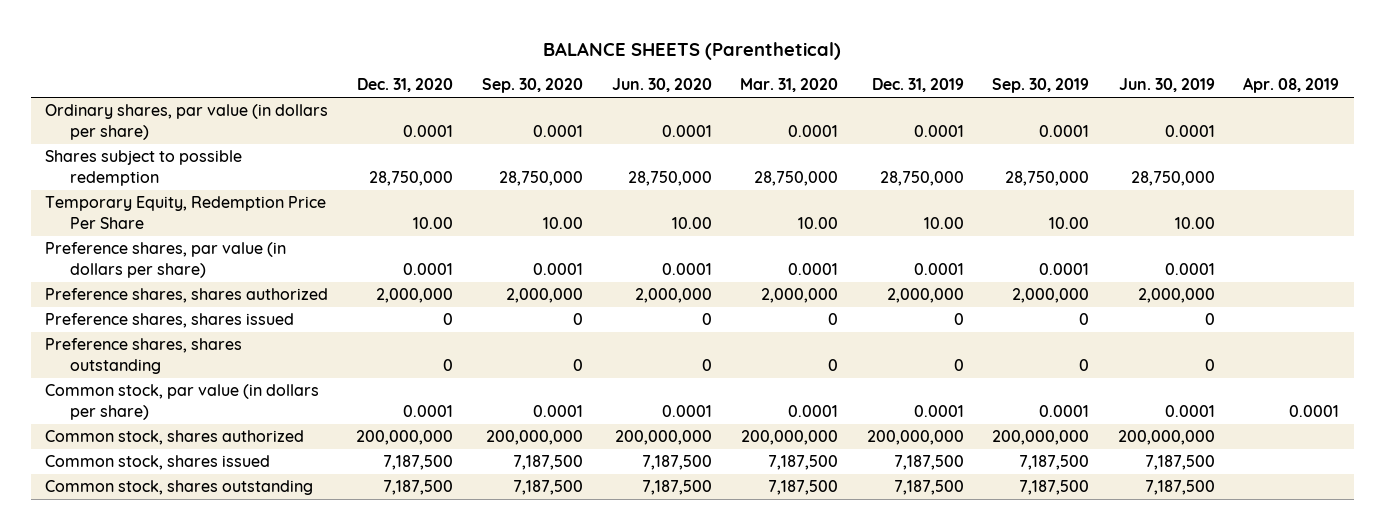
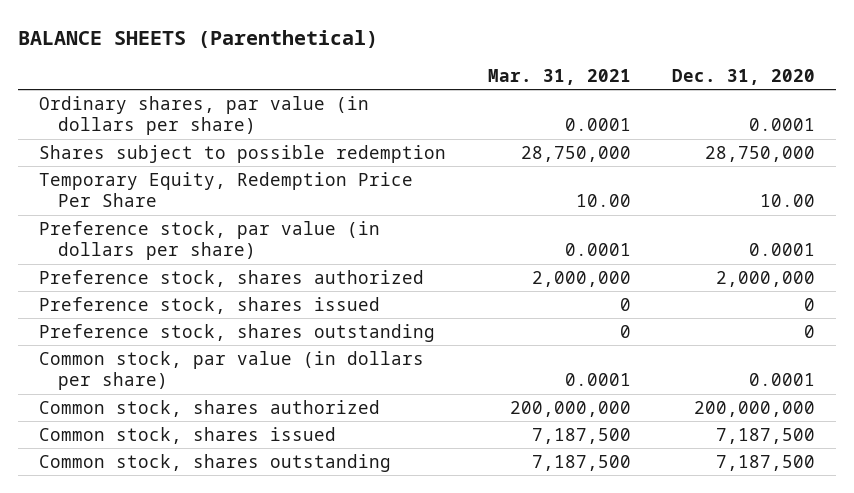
[481,78,583,94] Sep. 30, 2020 -> none
[611,78,712,93] Jun. 30, 2020 -> none
[740,78,839,93] Mar. 31, 2020 -> none
[871,78,964,93] Dec. 31, 2019 -> none
[992,78,1090,94] Sep. 30, 2019 -> none
[1118,78,1215,93] Jun. 30, 2019 -> none
[1243,77,1340,94] Apr. 08, 2019 -> none
none -> [487,68,631,85] Mar. 31, 2021
[44,242,286,278] Preference shares, par value (in dollars per share) -> [38,220,380,261] Preference stock, par value (in dollars per share)
[44,288,328,304] Preference shares, shares authorized -> [38,269,424,287] Preference stock, shares authorized
[44,313,294,329] Preference shares, shares issued -> [38,296,380,314] Preference stock, shares issued
[44,338,242,374] Preference shares, shares outstanding -> [38,323,435,342] Preference stock, shares outstanding

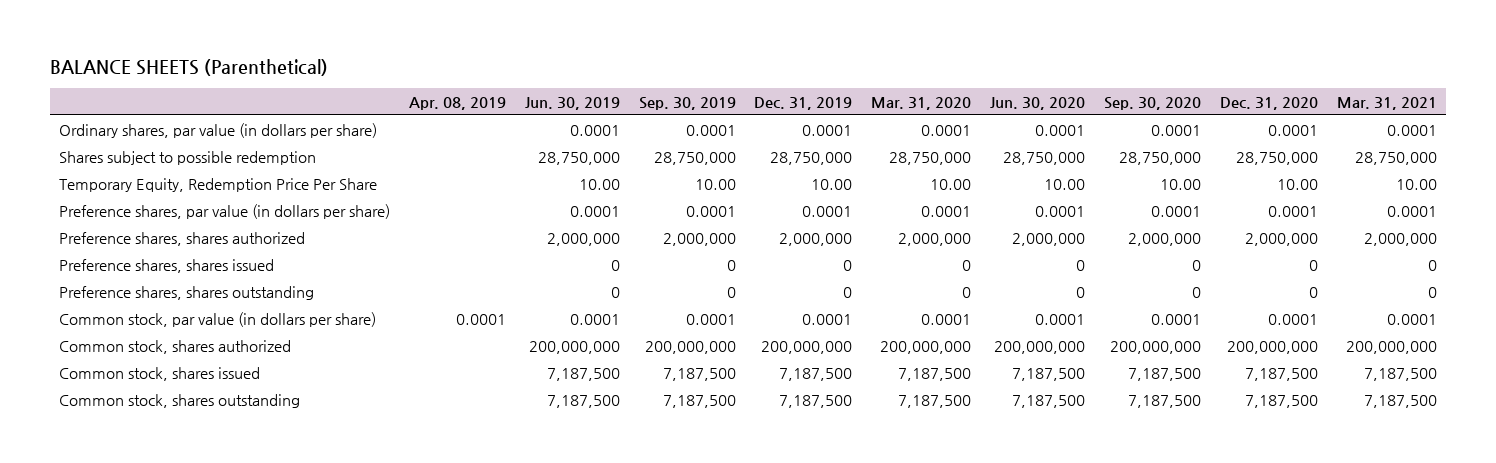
none -> [408,96,506,110] Apr. 08, 2019
none -> [524,96,620,110] Jun. 30, 2019
none -> [638,96,736,110] Sep. 30, 2019
none -> [754,96,853,110] Dec. 31, 2019
none -> [871,96,972,110] Mar. 31, 2020
none -> [990,96,1086,110] Jun. 30, 2020
none -> [1103,96,1201,110] Sep. 30, 2020
[38,220,380,261] Preference stock, par value (in dollars per share) -> [58,203,390,219] Preference shares, par value (in dollars per share)
[38,269,424,287] Preference stock, shares authorized -> [58,231,305,246] Preference shares, shares authorized
[38,296,380,314] Preference stock, shares issued -> [58,258,274,273] Preference shares, shares issued
[38,323,435,342] Preference stock, shares outstanding -> [58,285,314,300] Preference shares, shares outstanding

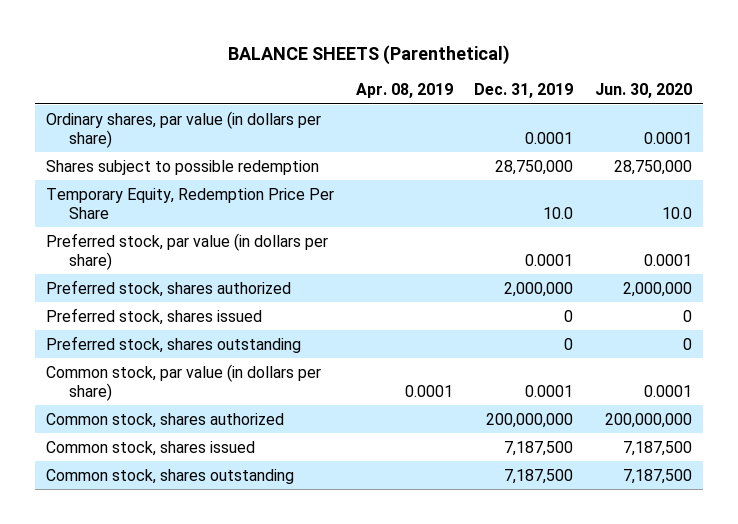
[524,96,620,110] Jun. 30, 2019 -> none
[638,96,736,110] Sep. 30, 2019 -> none
[871,96,972,110] Mar. 31, 2020 -> none
[1103,96,1201,110] Sep. 30, 2020 -> none
[1219,96,1318,110] Dec. 31, 2020 -> none
[1336,96,1437,110] Mar. 31, 2021 -> none
[811,178,853,190] 10.00 -> [543,206,574,219] 10.0
[1044,178,1086,190] 10.00 -> [661,206,692,219] 10.0
[58,203,390,219] Preference shares, par value (in dollars per share) -> [46,232,329,270] Preferred stock, par value (in dollars per share)
[58,231,305,246] Preference shares, shares authorized -> [46,279,292,297] Preferred stock, shares authorized
[58,258,274,273] Preference shares, shares issued -> [46,307,263,325] Preferred stock, shares issued
[58,285,314,300] Preference shares, shares outstanding -> [46,335,302,353] Preferred stock, shares outstanding

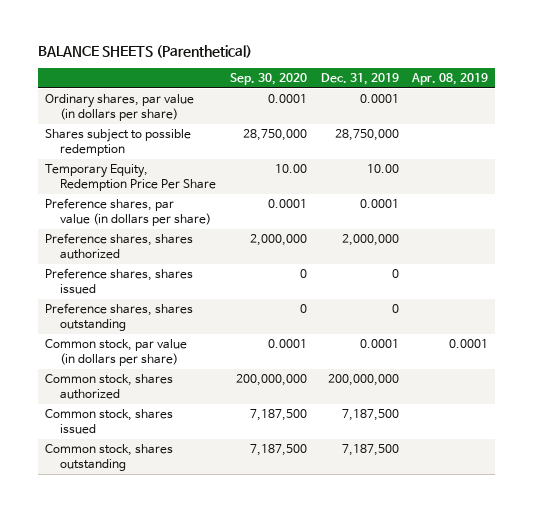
[594,83,692,99] Jun. 30, 2020 -> none
none -> [229,73,307,86] Sep. 30, 2020
[543,206,574,219] 10.0 -> [366,164,399,174] 10.00
[46,232,329,270] Preferred stock, par value (in dollars per share) -> [44,198,211,227] Preference shares, par value (in dollars per share)
[46,279,292,297] Preferred stock, shares authorized -> [44,233,193,260] Preference shares, shares authorized
[46,307,263,325] Preferred stock, shares issued -> [44,268,193,295] Preference shares, shares issued
[46,335,302,353] Preferred stock, shares outstanding -> [44,303,193,332] Preference shares, shares outstanding

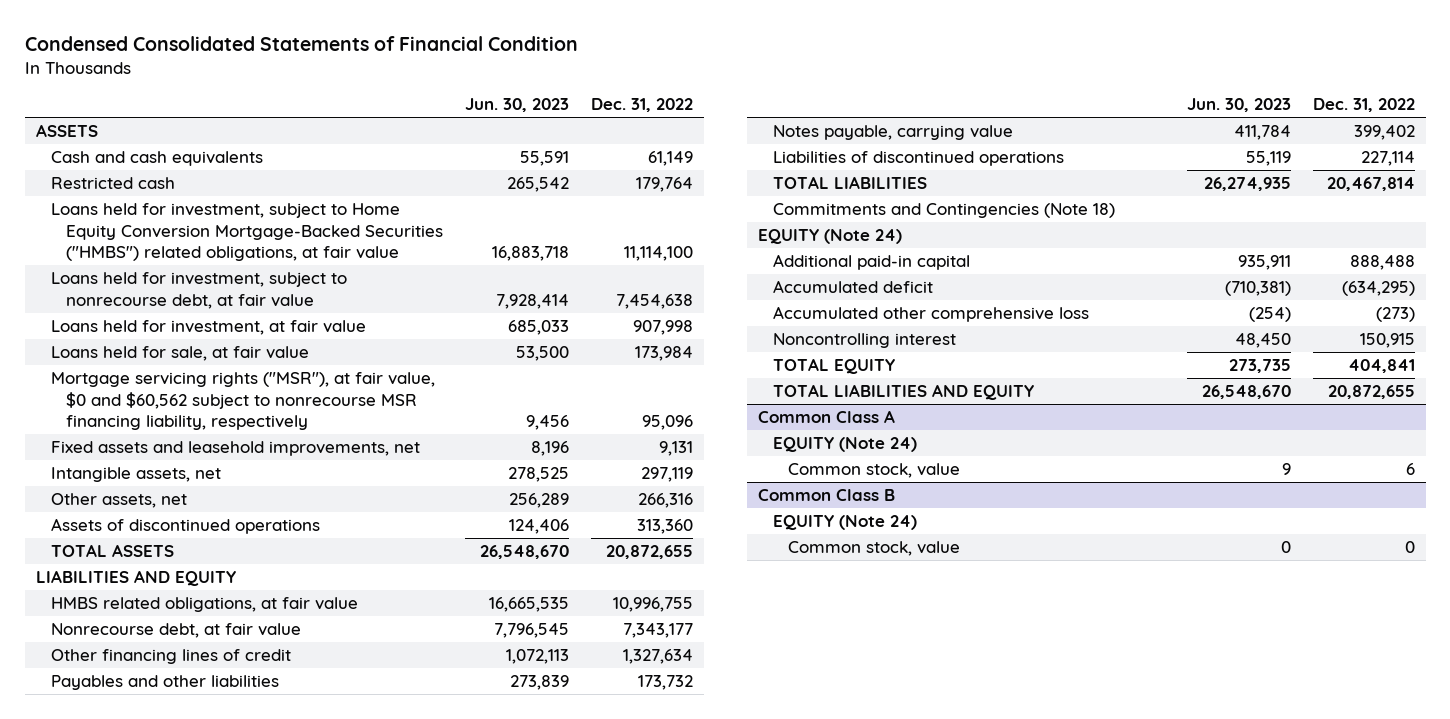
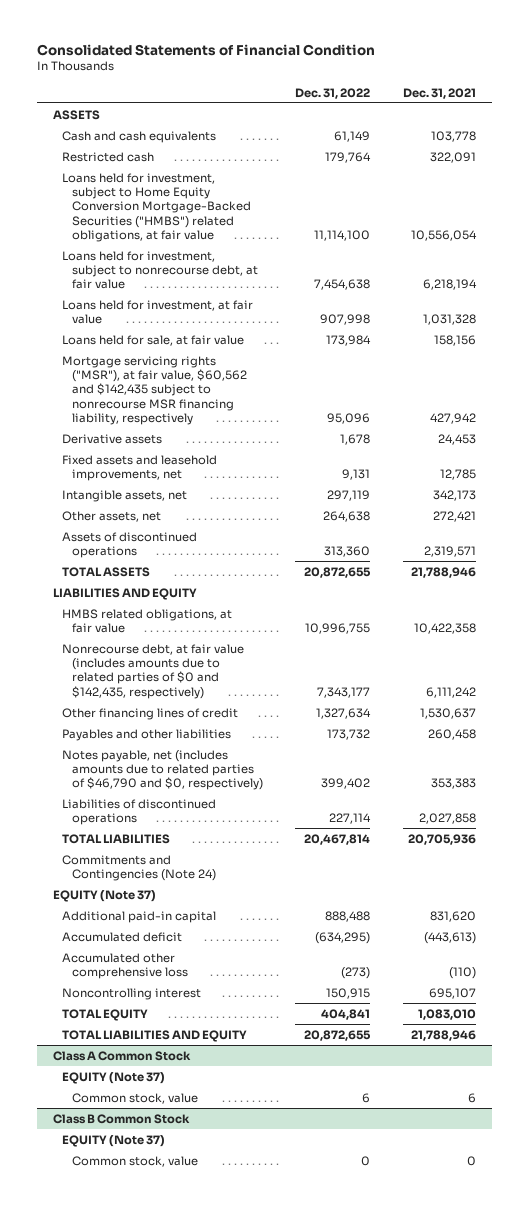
[24,35,578,51] Condensed Consolidated Statements of Financial Condition -> [36,43,375,56] Consolidated Statements of Financial Condition
[464,98,569,113] Jun. 30, 2023 -> none
none -> [402,87,476,99] Dec. 31, 2021
[50,372,435,431] Mortgage servicing rights ("MSR"), at fair value, $0 and $60,562 subject to nonrecourse MSR financing liability, respectively -> [62,355,247,426] Mortgage servicing rights ("MSR"), at fair value, $60,562 and $142,435 subject to nonrecourse MSR financing liability, respectively
none -> [62,433,163,444] Derivative assets
[637,493,693,509] 266,316 -> [323,510,371,522] 264,638
[50,623,301,639] Nonrecourse debt, at fair value -> [62,643,245,699] Nonrecourse debt, at fair value (includes amounts due to related parties of $0 and $142,435, respectively)
[772,125,1013,141] Notes payable, carrying value -> [62,749,263,791] Notes payable, net (includes amounts due to related parties of $46,790 and $0, respectively)
[772,203,1115,219] Commitments and Contingencies (Note 18) -> [62,854,216,881] Commitments and Contingencies (Note 24)
[757,229,902,245] EQUITY (Note 24) -> [52,889,156,902] EQUITY (Note 37)
[757,410,895,424] Common Class A -> [52,1050,191,1061] Class A Common Stock
[772,437,917,453] EQUITY (Note 24) -> [62,1071,166,1084] EQUITY (Note 37)
[757,489,895,502] Common Class B -> [52,1113,190,1124] Class B Common Stock
[772,515,917,531] EQUITY (Note 24) -> [62,1134,166,1147] EQUITY (Note 37)

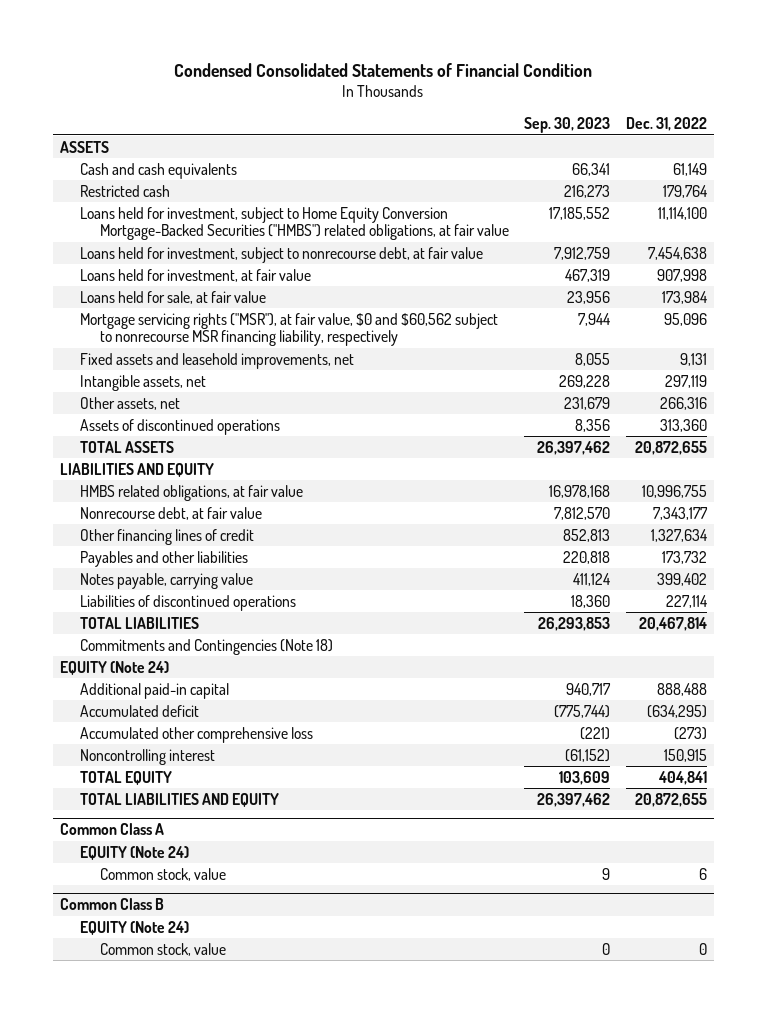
[36,43,375,56] Consolidated Statements of Financial Condition -> [174,62,593,77] Condensed Consolidated Statements of Financial Condition
[402,87,476,99] Dec. 31, 2021 -> none
none -> [524,117,611,134] Sep. 30, 2023
[62,433,163,444] Derivative assets -> none
[62,355,247,426] Mortgage servicing rights ("MSR"), at fair value, $60,562 and $142,435 subject to nonrecourse MSR financing liability, respectively -> [79,312,498,347] Mortgage servicing rights ("MSR"), at fair value, $0 and $60,562 subject to nonrecourse MSR financing liability, respectively
[323,510,371,522] 264,638 -> [659,396,707,410] 266,316
[62,643,245,699] Nonrecourse debt, at fair value (includes amounts due to related parties of $0 and $142,435, respectively) -> [79,506,262,520] Nonrecourse debt, at fair value
[62,749,263,791] Notes payable, net (includes amounts due to related parties of $46,790 and $0, respectively) -> [79,572,253,589] Notes payable, carrying value
[62,854,216,881] Commitments and Contingencies (Note 24) -> [79,638,333,655] Commitments and Contingencies (Note 18)
[52,889,156,902] EQUITY (Note 37) -> [60,660,170,675] EQUITY (Note 24)
[52,1050,191,1061] Class A Common Stock -> [60,823,165,836] Common Class A
[62,1071,166,1084] EQUITY (Note 37) -> [79,845,189,860] EQUITY (Note 24)
[52,1113,190,1124] Class B Common Stock -> [60,898,165,911] Common Class B
[62,1134,166,1147] EQUITY (Note 37) -> [79,920,189,935] EQUITY (Note 24)

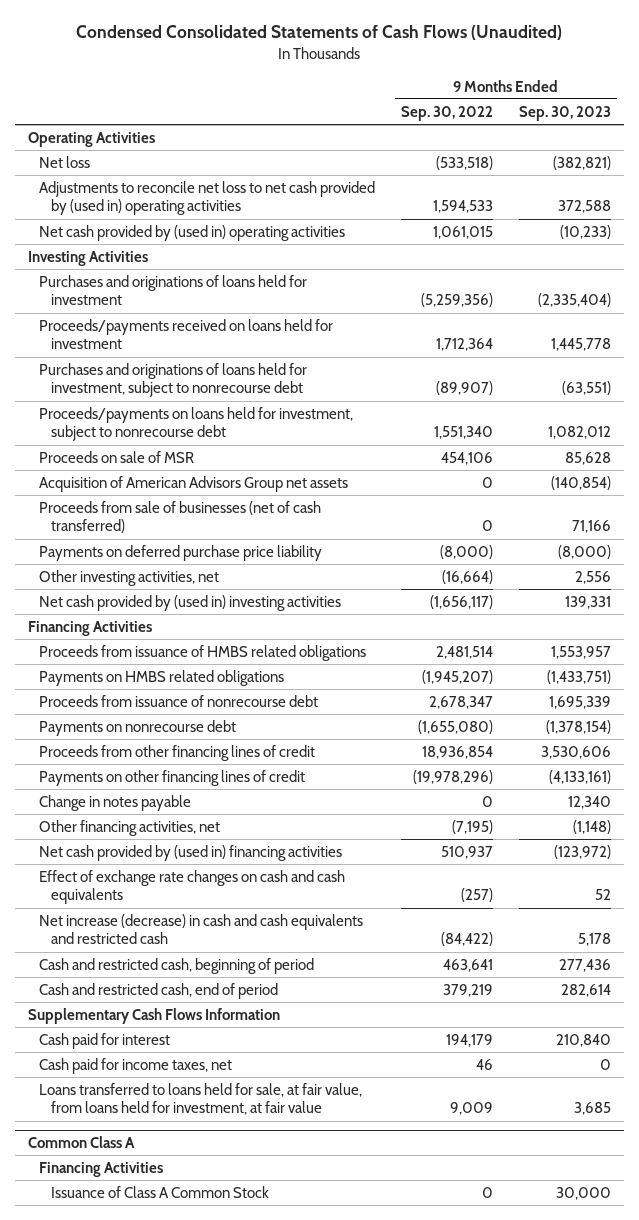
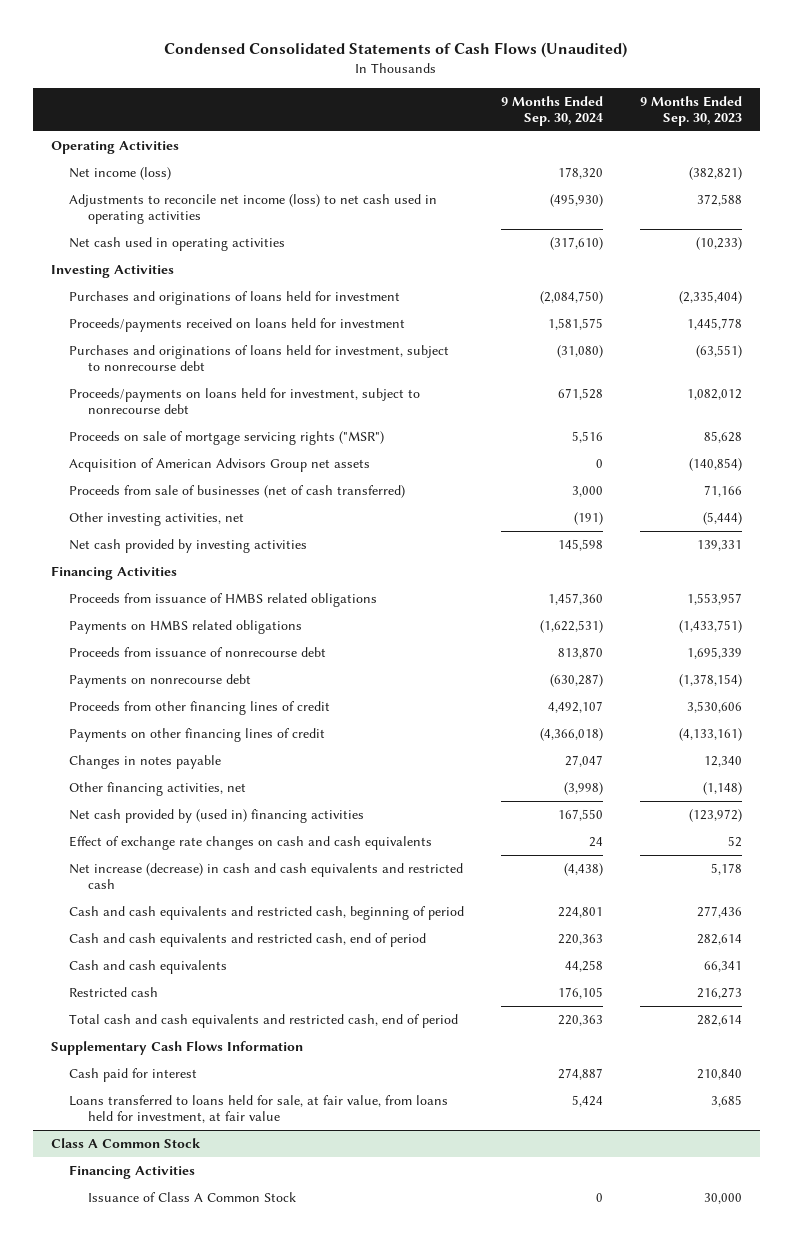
[401,105,494,121] Sep. 30, 2022 -> none
none -> [501,95,604,126] 9 Months Ended Sep. 30, 2024
[39,155,91,168] Net loss -> [69,166,172,180] Net income (loss)
[39,180,376,216] Adjustments to reconcile net loss to net cash provided by (used in) operating activities -> [69,193,438,225] Adjustments to reconcile net income (loss) to net cash used in operating activities
[39,224,346,241] Net cash provided by (used in) operating activities -> [69,236,286,251] Net cash used in operating activities
[39,450,195,463] Proceeds on sale of MSR -> [69,430,385,445] Proceeds on sale of mortgage servicing rights ("MSR")
[39,544,323,561] Payments on deferred purchase price liability -> none
[574,570,611,584] 2,556 -> [702,511,742,525] (5,444)
[39,594,342,611] Net cash provided by (used in) investing activities -> [69,538,308,553] Net cash provided by investing activities
[39,794,192,811] Change in notes payable -> [69,754,222,769] Changes in notes payable
[39,957,315,974] Cash and restricted cash, beginning of period -> [69,905,465,920] Cash and cash equivalents and restricted cash, beginning of period
[39,982,279,999] Cash and restricted cash, end of period -> [69,932,427,947] Cash and cash equivalents and restricted cash, end of period
none -> [69,959,228,974] Cash and cash equivalents
none -> [69,986,159,997] Restricted cash
none -> [69,1013,459,1028] Total cash and cash equivalents and restricted cash, end of period
[39,1057,233,1074] Cash paid for income taxes, net -> none
[27,1136,135,1149] Common Class A -> [50,1137,201,1148] Class A Common Stock

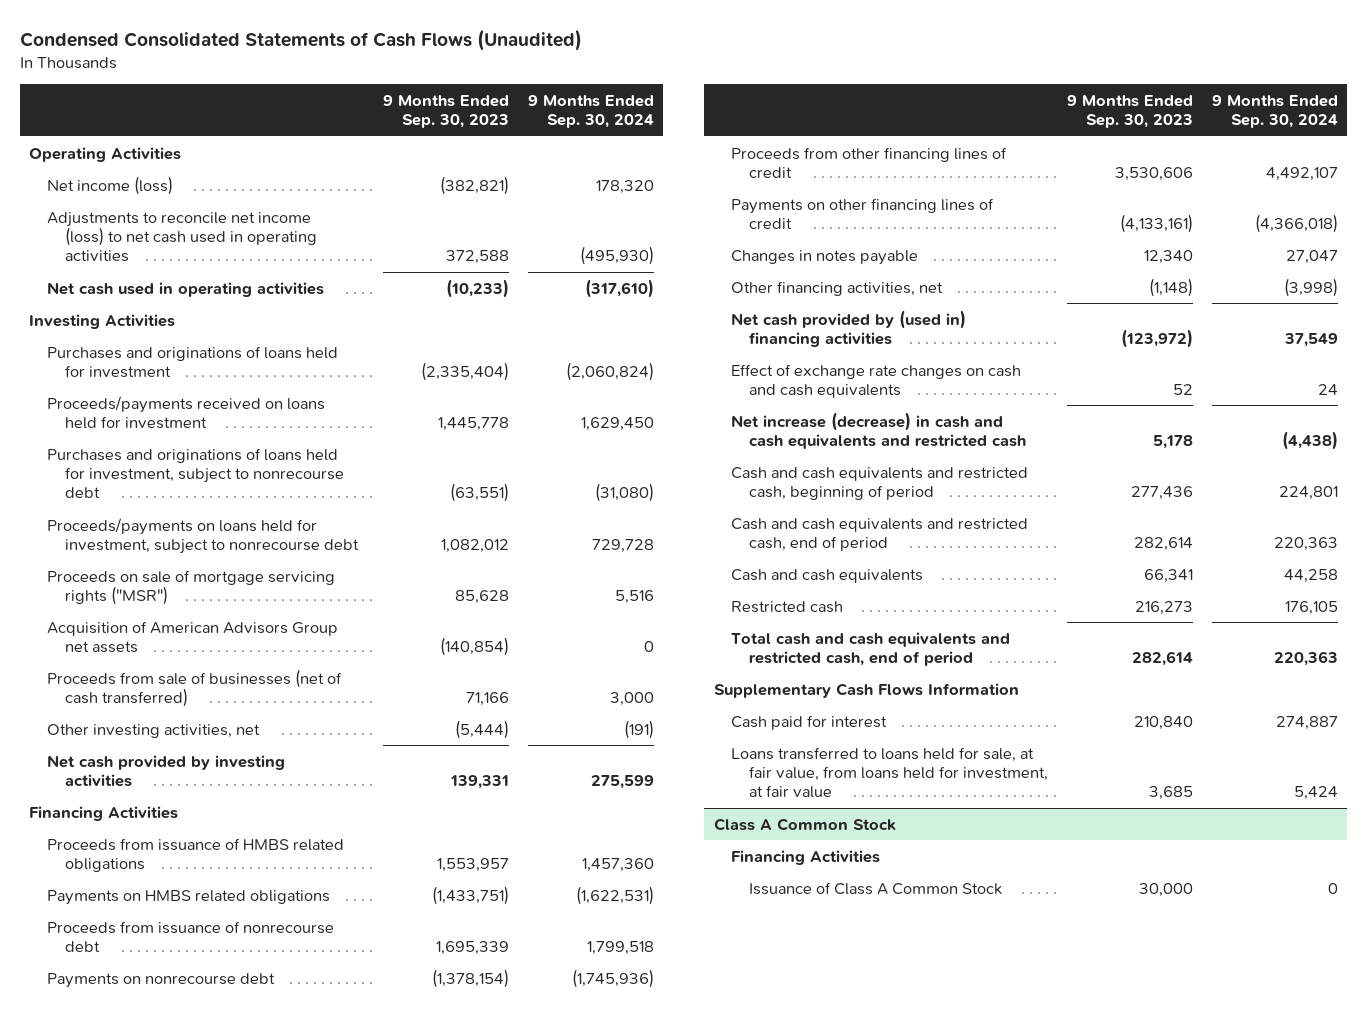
[540,290,604,304] (2,084,750) -> [565,362,654,382] (2,060,824)
[548,317,604,330] 1,581,575 -> [580,417,654,432] 1,629,450
[558,387,604,400] 671,528 -> [591,539,654,554] 729,728
[558,538,604,551] 145,598 -> [590,775,654,790] 275,599
[558,646,604,659] 813,870 -> [586,941,654,956] 1,799,518
[550,673,604,687] (630,287) -> [571,968,654,988] (1,745,936)
[558,808,604,821] 167,550 -> [1283,333,1338,348] 37,549

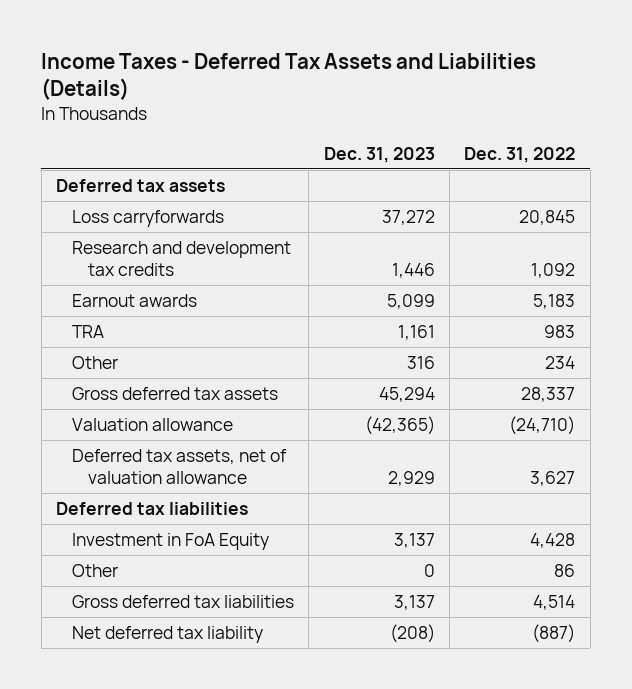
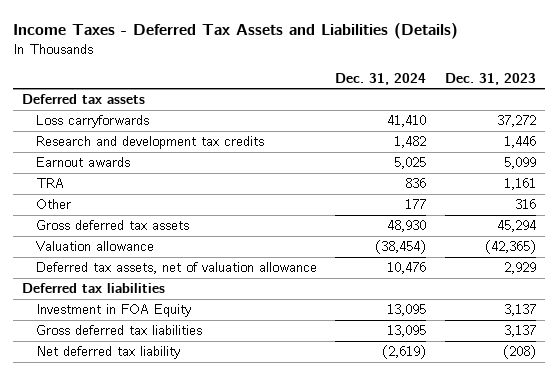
[464,146,576,163] Dec. 31, 2022 -> none
none -> [335,72,427,85] Dec. 31, 2024
[72,564,119,578] Other -> none
[72,533,270,551] Investment in FoA Equity -> [35,304,191,318] Investment in FOA Equity

